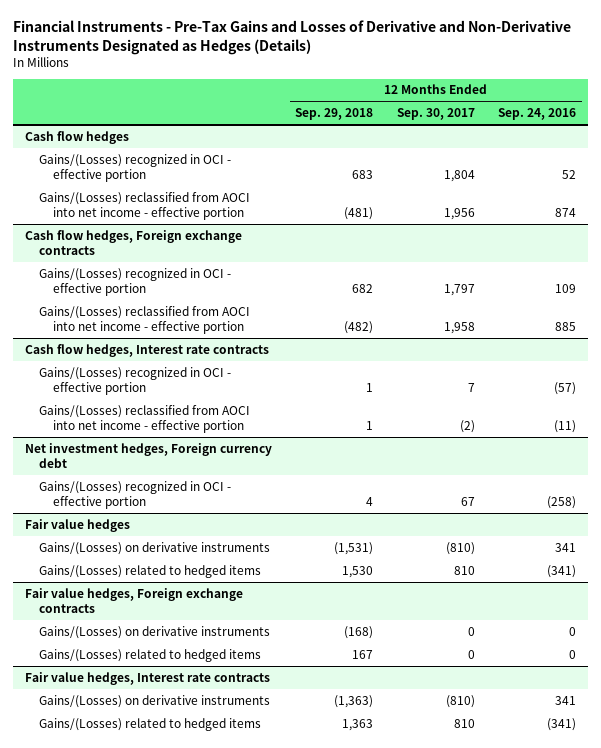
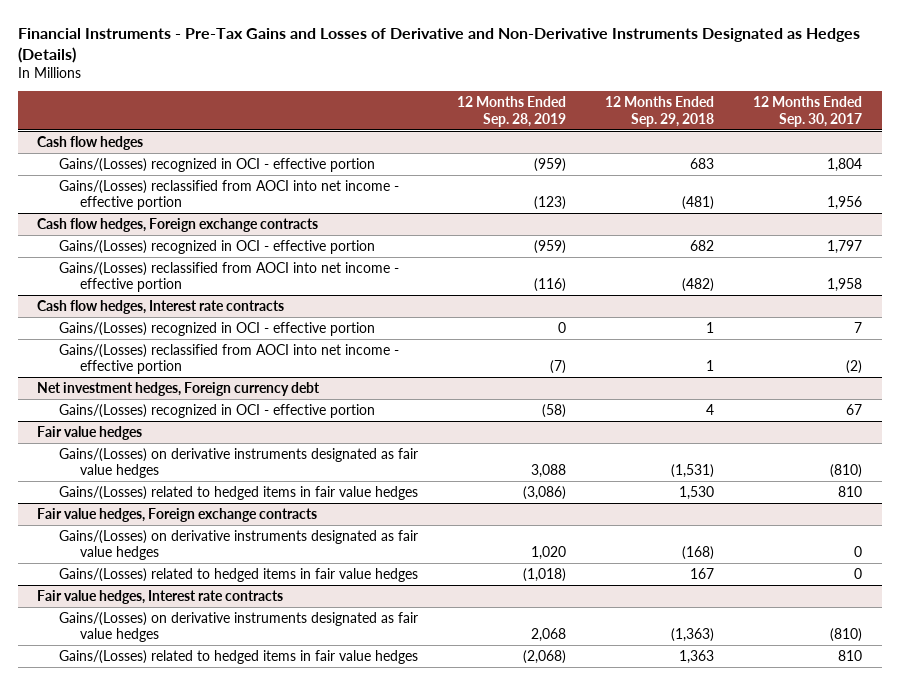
[498,108,577,121] Sep. 24, 2016 -> none
none -> [456,96,566,127] 12 Months Ended Sep. 28, 2019
[38,541,270,555] Gains/(Losses) on derivative instruments -> [58,447,418,479] Gains/(Losses) on derivative instruments designated as fair value hedges
[38,564,261,578] Gains/(Losses) related to hedged items -> [58,485,418,500] Gains/(Losses) related to hedged items in fair value hedges
[38,625,270,639] Gains/(Losses) on derivative instruments -> [58,529,418,561] Gains/(Losses) on derivative instruments designated as fair value hedges
[38,648,261,662] Gains/(Losses) related to hedged items -> [58,567,418,582] Gains/(Losses) related to hedged items in fair value hedges
[38,694,270,708] Gains/(Losses) on derivative instruments -> [58,611,418,643] Gains/(Losses) on derivative instruments designated as fair value hedges
[38,717,261,731] Gains/(Losses) related to hedged items -> [58,649,418,664] Gains/(Losses) related to hedged items in fair value hedges

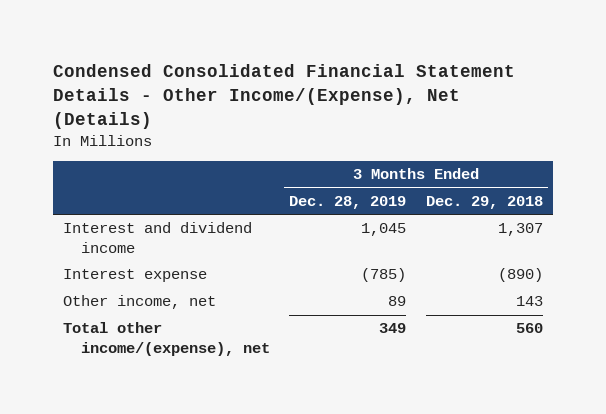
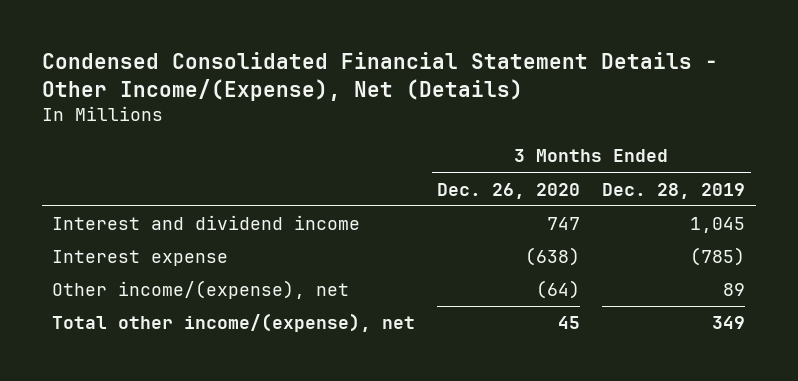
[425,195,543,209] Dec. 29, 2018 -> none
none -> [437,182,581,199] Dec. 26, 2020
[62,295,216,310] Other income, net -> [52,280,350,300] Other income/(expense), net

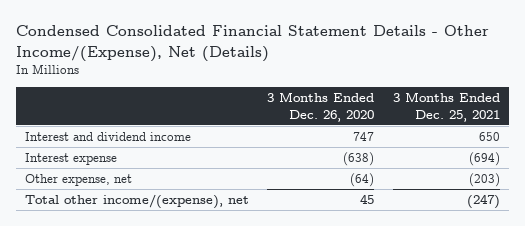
[602,182,746,199] Dec. 28, 2019 -> none
none -> [392,92,500,122] 3 Months Ended Dec. 25, 2021
[52,280,350,300] Other income/(expense), net -> [25,173,133,186] Other expense, net

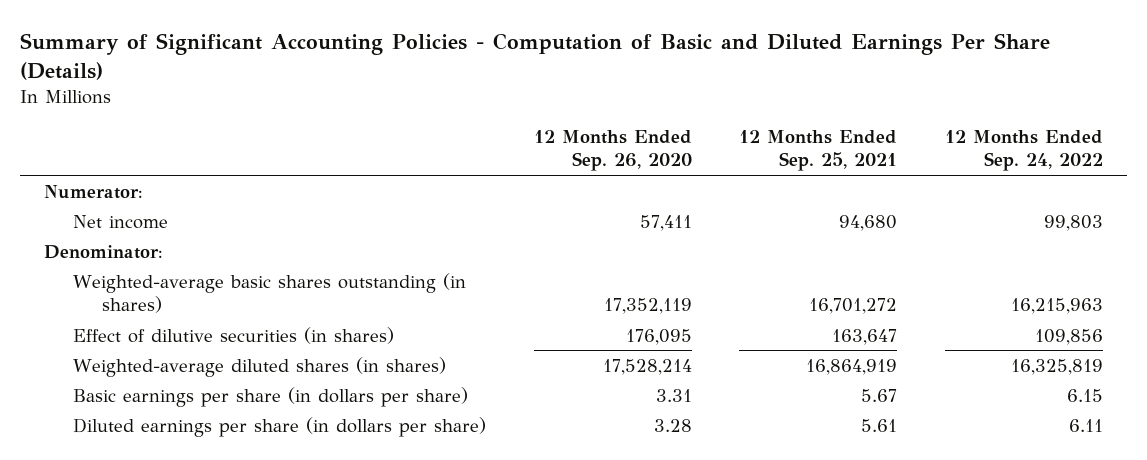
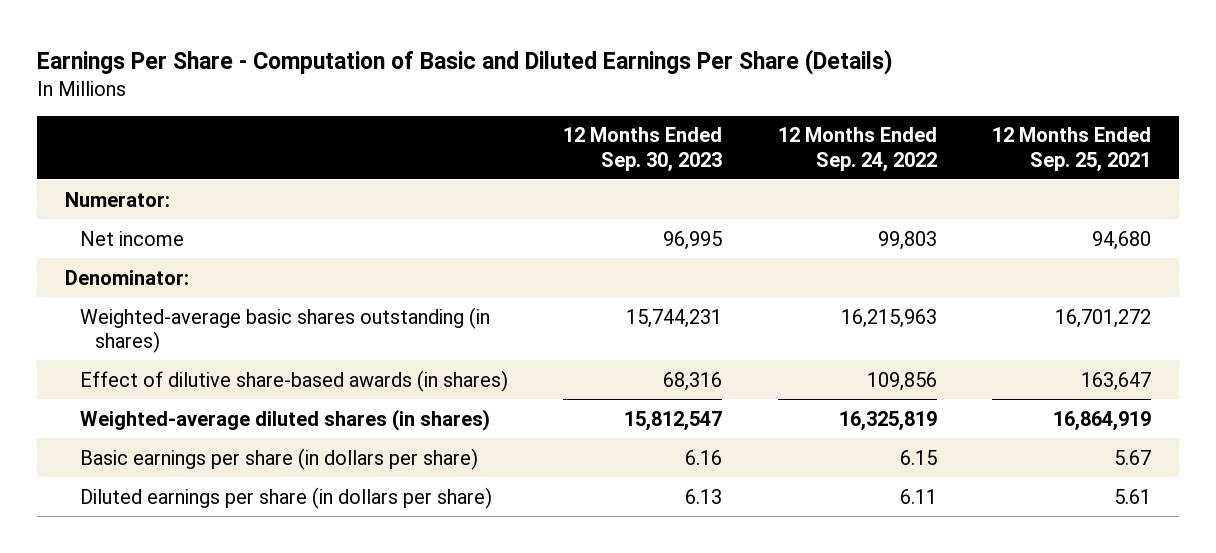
[20,33,1051,80] Summary of Significant Accounting Policies - Computation of Basic and Diluted Earnings Per Share (Details) -> [37,48,894,75] Earnings Per Share - Computation of Basic and Diluted Earnings Per Share (Details)
[533,129,692,172] 12 Months Ended Sep. 26, 2020 -> none
none -> [563,127,723,172] 12 Months Ended Sep. 30, 2023
[72,326,394,344] Effect of dilutive securities (in shares) -> [80,369,509,392] Effect of dilutive share-based awards (in shares)

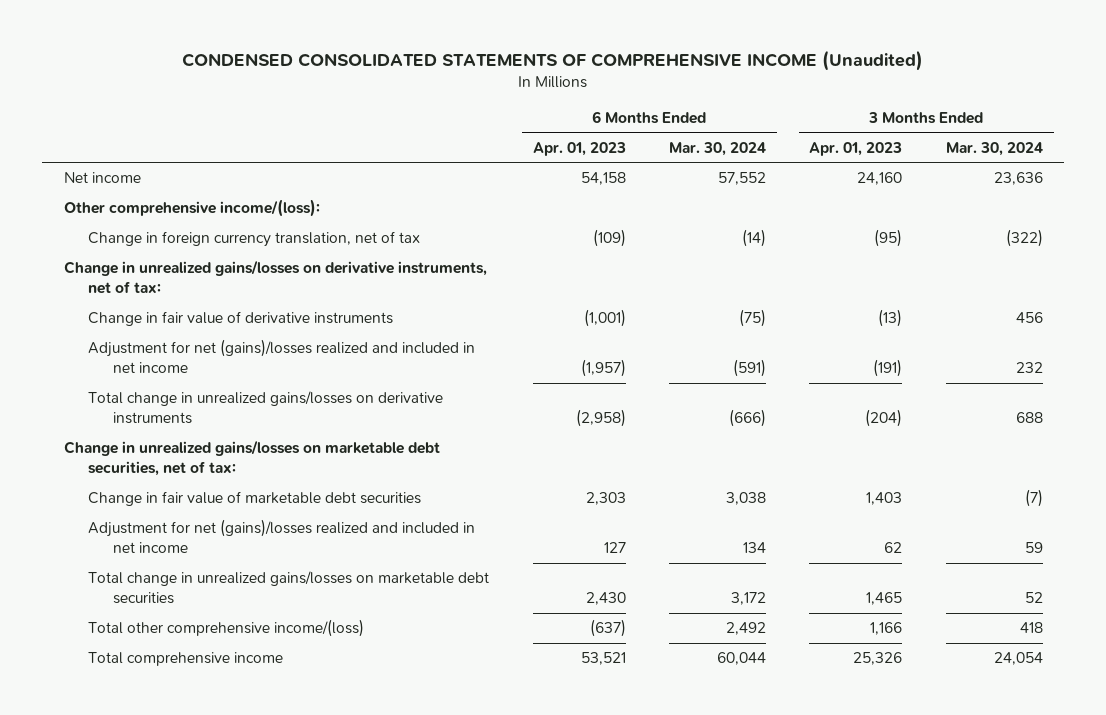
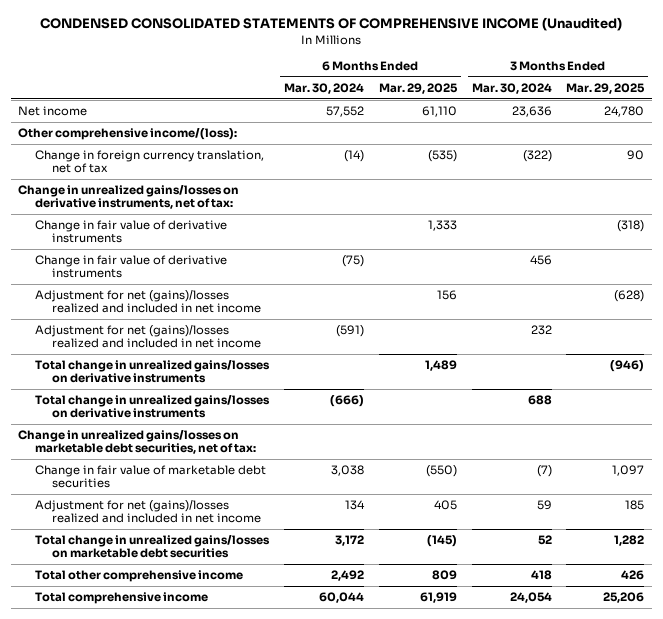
[532,141,626,156] Apr. 01, 2023 -> none
[809,141,903,156] Apr. 01, 2023 -> none
none -> [378,82,458,94] Mar. 29, 2025
none -> [566,82,646,94] Mar. 29, 2025
none -> [35,220,228,244] Change in fair value of derivative instruments
none -> [35,290,261,314] Adjustment for net (gains)/losses realized and included in net income
none -> [35,360,271,384] Total change in unrealized gains/losses on derivative instruments
[88,619,365,638] Total other comprehensive income/(loss) -> [35,570,244,583] Total other comprehensive income

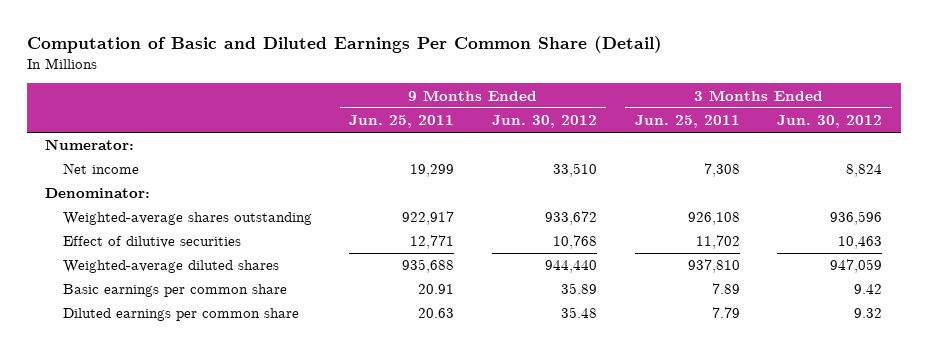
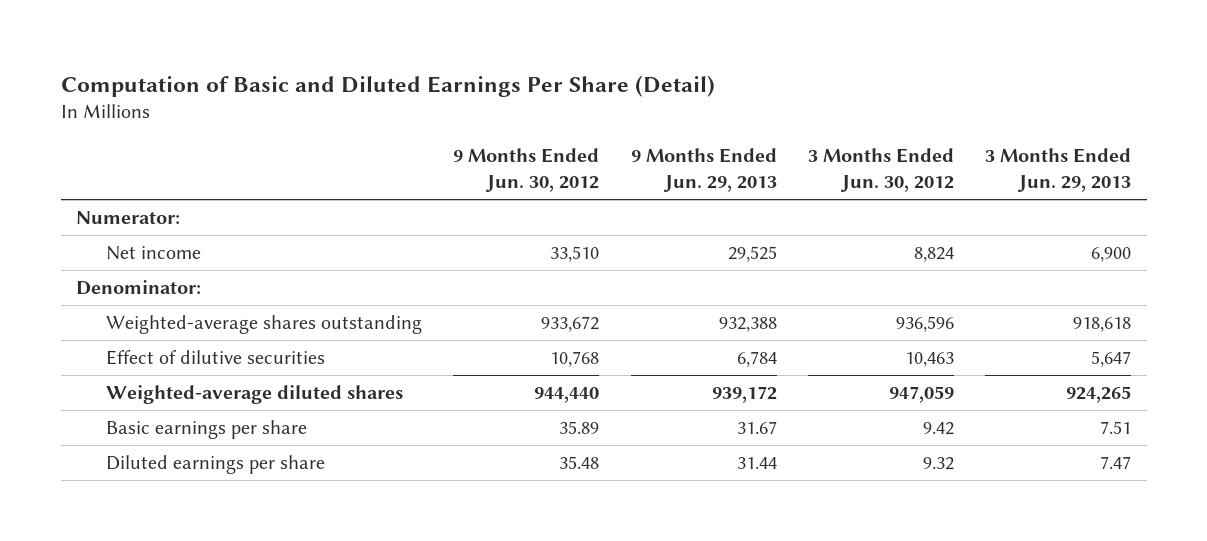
[26,36,662,54] Computation of Basic and Diluted Earnings Per Common Share (Detail) -> [60,74,715,97] Computation of Basic and Diluted Earnings Per Share (Detail)
[349,114,455,128] Jun. 25, 2011 -> none
[634,114,740,128] Jun. 25, 2011 -> none
none -> [630,148,777,193] 9 Months Ended Jun. 29, 2013
none -> [984,148,1131,193] 3 Months Ended Jun. 29, 2013
[62,284,287,298] Basic earnings per common share -> [106,420,308,440] Basic earnings per share
[62,308,299,322] Diluted earnings per common share -> [106,455,326,475] Diluted earnings per share

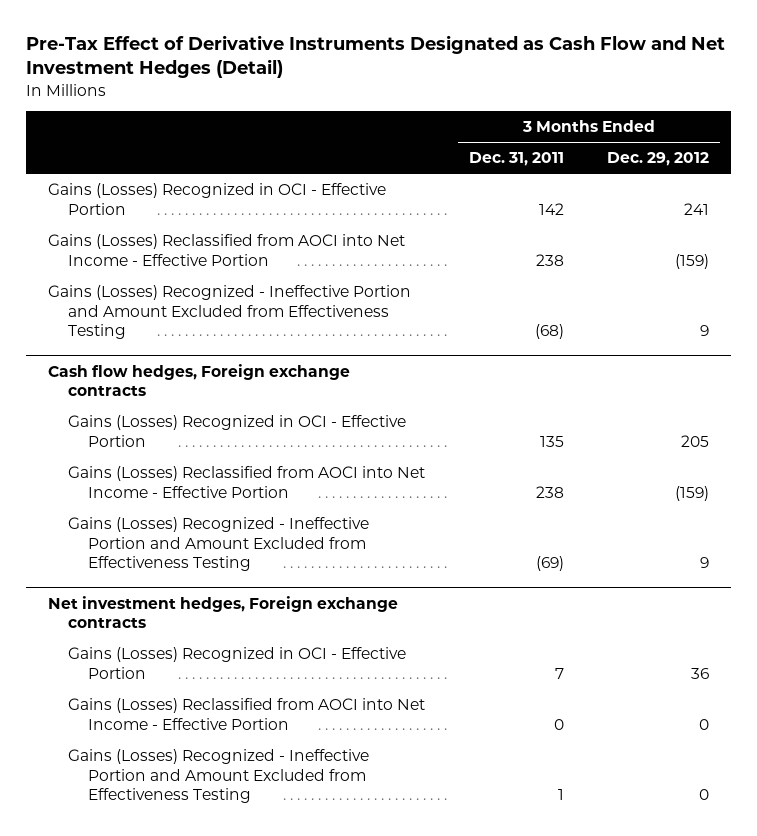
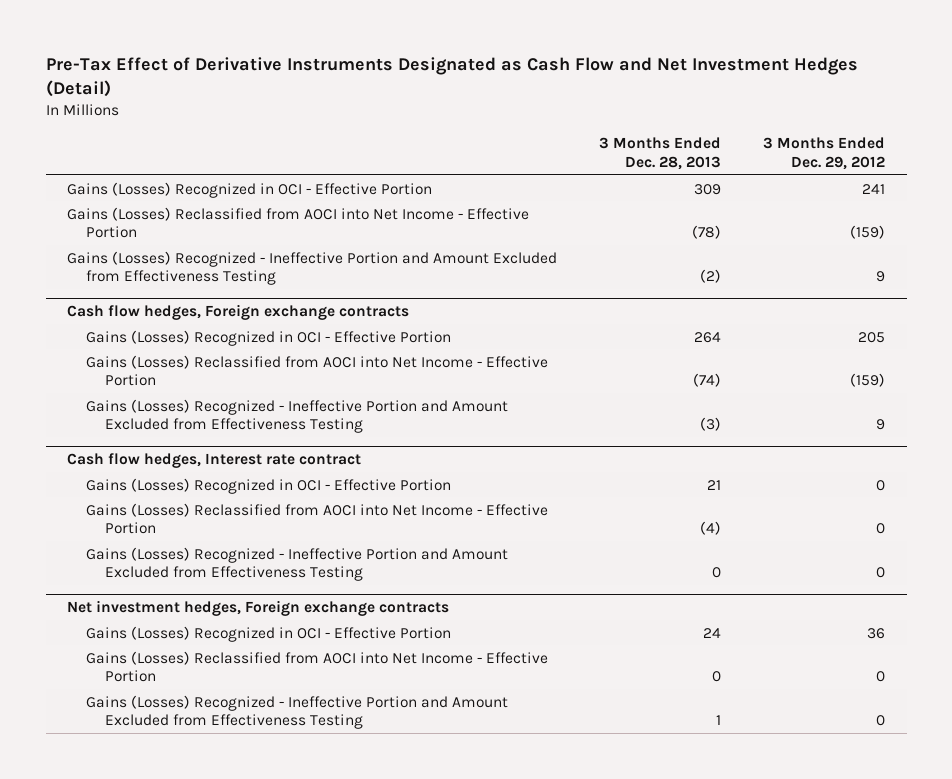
[468,152,564,167] Dec. 31, 2011 -> none
none -> [599,137,722,170] 3 Months Ended Dec. 28, 2013
none -> [66,453,361,469] Cash flow hedges, Interest rate contract
none -> [86,477,452,494] Gains (Losses) Recognized in OCI - Effective Portion
none -> [86,502,549,535] Gains (Losses) Reclassified from AOCI into Net Income - Effective Portion
none -> [86,546,509,582] Gains (Losses) Recognized - Ineffective Portion and Amount Excluded from Effectiveness Testing

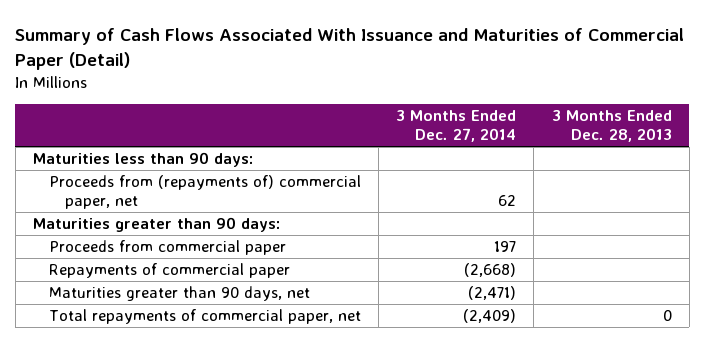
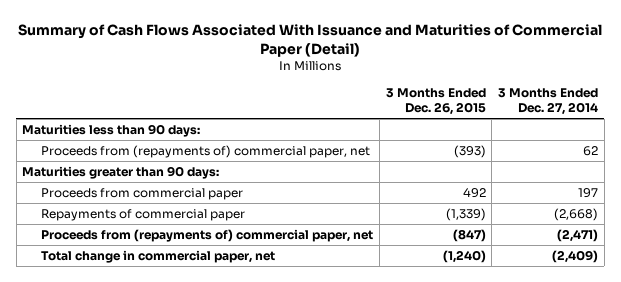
[551,110,672,142] 3 Months Ended Dec. 28, 2013 -> none
none -> [385,88,486,116] 3 Months Ended Dec. 26, 2015
[49,286,311,302] Maturities greater than 90 days, net -> [41,229,374,243] Proceeds from (repayments of) commercial paper, net
[49,309,362,325] Total repayments of commercial paper, net -> [41,250,276,264] Total change in commercial paper, net

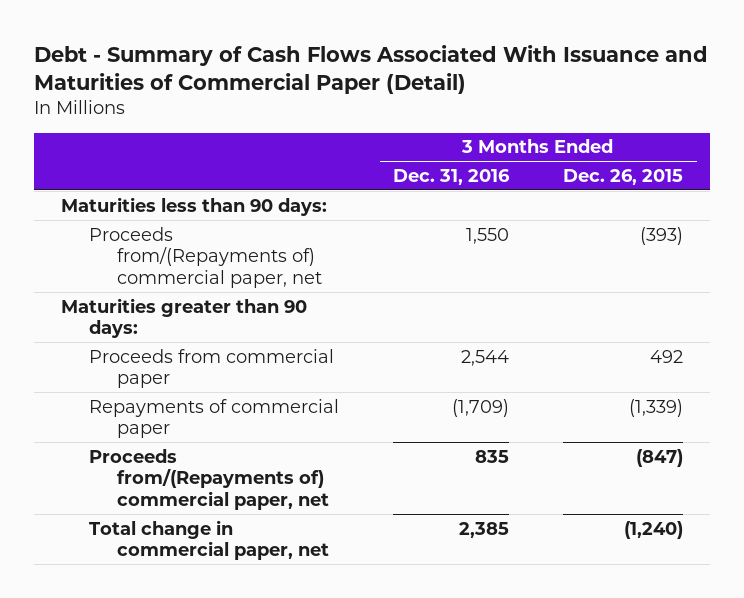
[18,23,603,57] Summary of Cash Flows Associated With Issuance and Maturities of Commercial Paper (Detail) -> [33,45,708,95] Debt - Summary of Cash Flows Associated With Issuance and Maturities of Commercial Paper (Detail)
[498,88,599,116] 3 Months Ended Dec. 27, 2014 -> none
none -> [393,168,511,185] Dec. 31, 2016
[41,145,371,159] Proceeds from (repayments of) commercial paper, net -> [89,226,323,289] Proceeds from/(Repayments of) commercial paper, net
[41,229,374,243] Proceeds from (repayments of) commercial paper, net -> [89,448,330,511] Proceeds from/(Repayments of) commercial paper, net

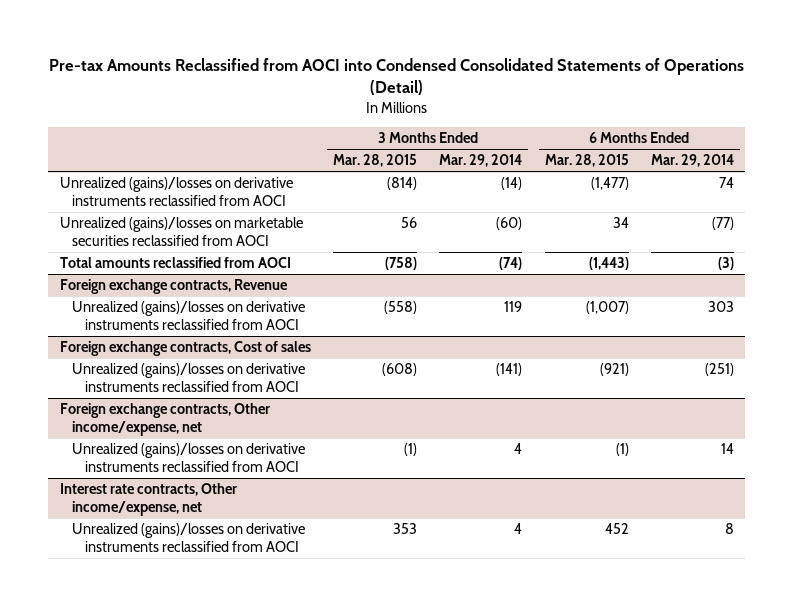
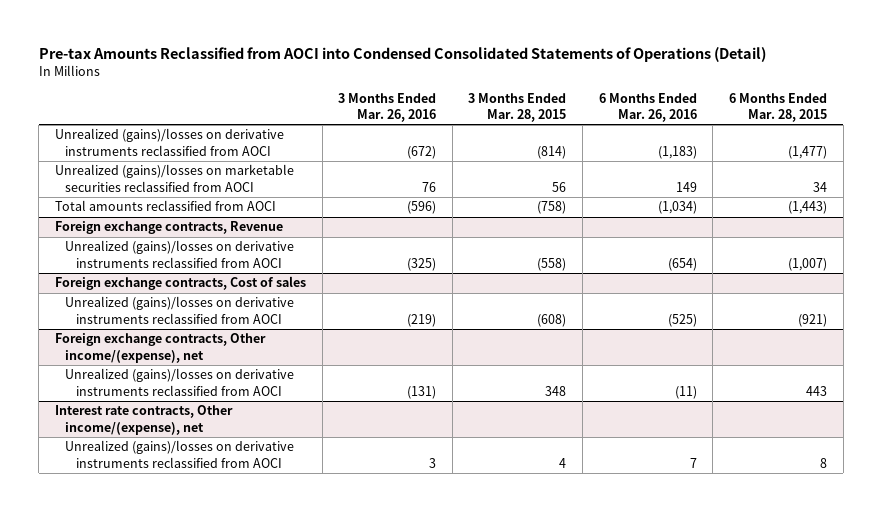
[439,154,523,168] Mar. 29, 2014 -> none
[651,154,735,168] Mar. 29, 2014 -> none
none -> [338,92,437,122] 3 Months Ended Mar. 26, 2016
none -> [598,92,697,122] 6 Months Ended Mar. 26, 2016
[59,403,270,437] Foreign exchange contracts, Other income/expense, net -> [54,333,266,363] Foreign exchange contracts, Other income/(expense), net
[403,443,417,457] (1) -> [545,385,567,396] 348
[615,443,629,457] (1) -> [806,385,828,396] 443
[59,483,237,517] Interest rate contracts, Other income/expense, net -> [54,405,233,435] Interest rate contracts, Other income/(expense), net
[392,523,417,535] 353 -> [559,457,567,468] 4
[604,523,629,535] 452 -> [820,457,828,468] 8

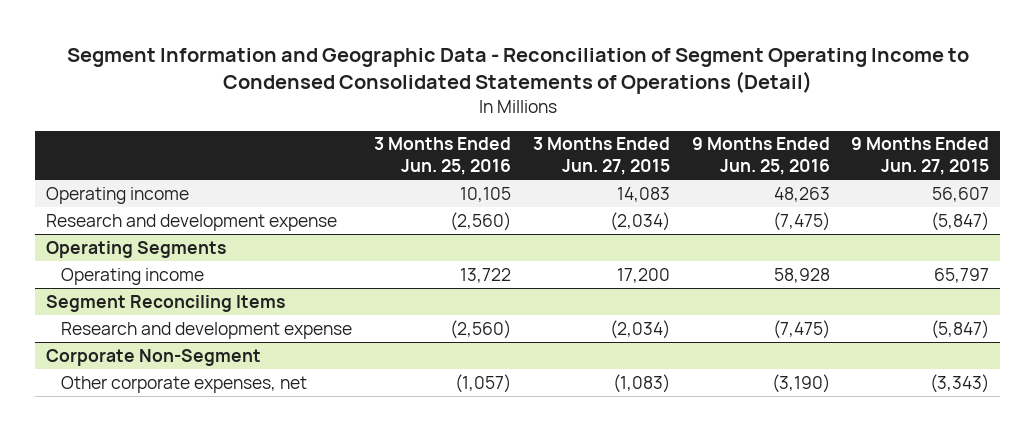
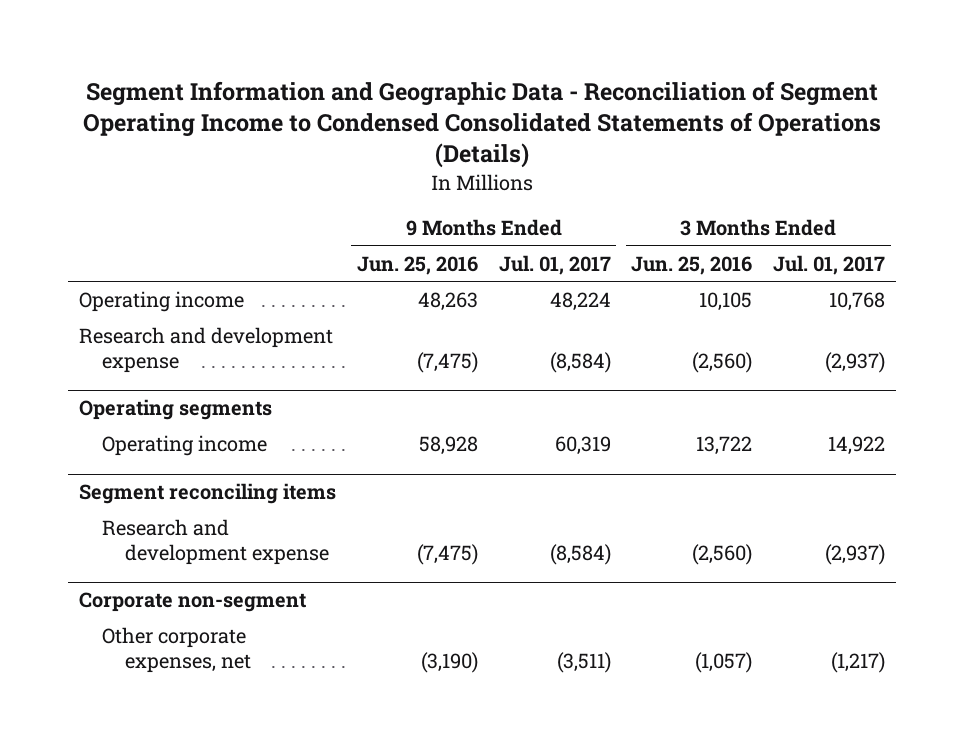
[66,48,969,95] Segment Information and Geographic Data - Reconciliation of Segment Operating Income to Condensed Consolidated Statements of Operations (Detail) -> [83,80,882,169] Segment Information and Geographic Data - Reconciliation of Segment Operating Income to Condensed Consolidated Statements of Operations (Details)
[532,137,670,176] 3 Months Ended Jun. 27, 2015 -> none
[851,137,990,176] 9 Months Ended Jun. 27, 2015 -> none
none -> [498,254,611,275] Jul. 01, 2017
none -> [773,254,886,275] Jul. 01, 2017
[46,240,227,258] Operating Segments -> [78,399,272,421] Operating segments
[46,294,286,312] Segment Reconciling Items -> [78,483,336,505] Segment reconciling items
[46,348,262,366] Corporate Non-Segment -> [78,592,306,613] Corporate non-segment

